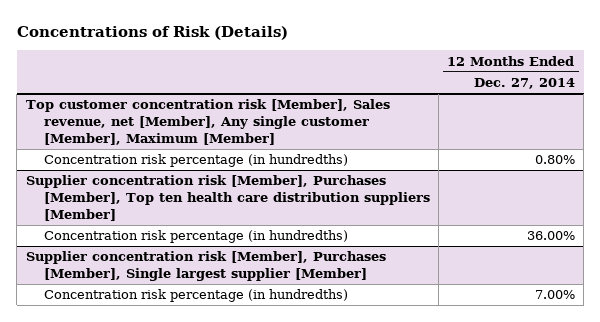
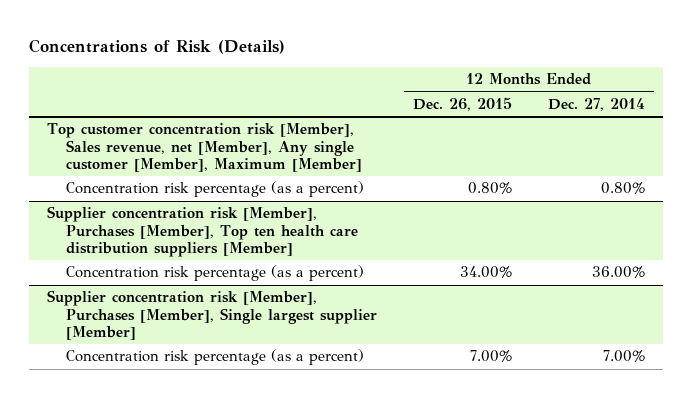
none -> [413,96,513,111] Dec. 26, 2015
[43,154,348,168] Concentration risk percentage (in hundredths) -> [66,181,365,198] Concentration risk percentage (as a percent)
[43,230,348,244] Concentration risk percentage (in hundredths) -> [66,265,365,282] Concentration risk percentage (as a percent)
[43,289,348,303] Concentration risk percentage (in hundredths) -> [66,349,365,366] Concentration risk percentage (as a percent)

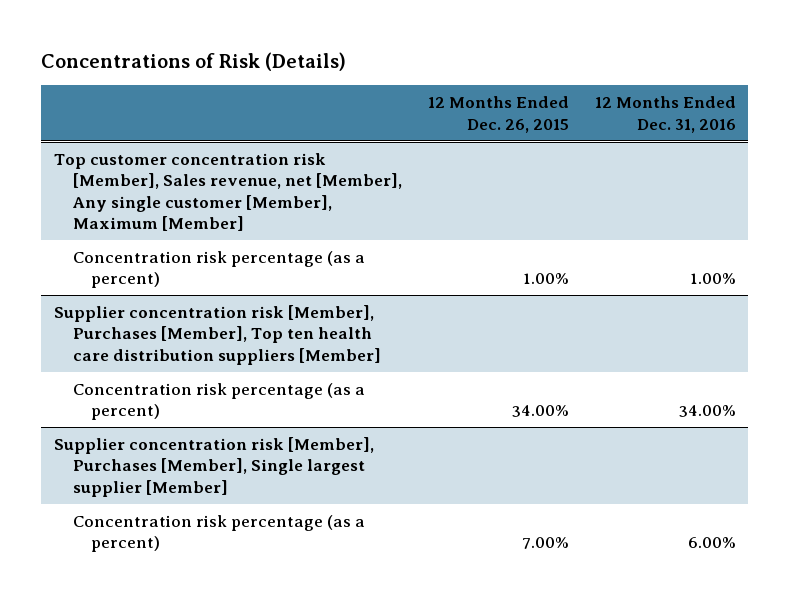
[548,97,646,111] Dec. 27, 2014 -> none
none -> [594,96,736,133] 12 Months Ended Dec. 31, 2016
[468,182,513,195] 0.80% -> [522,273,569,285] 1.00%

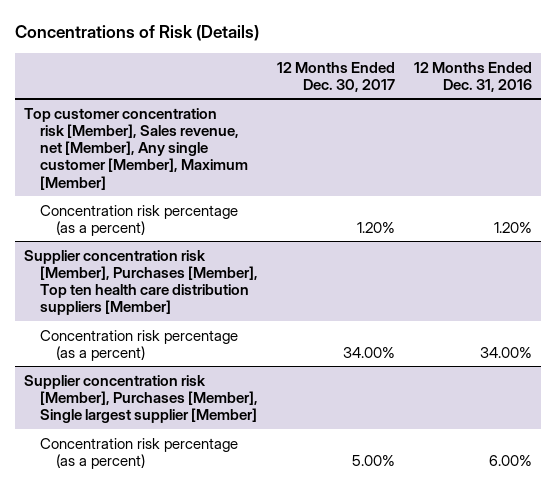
[427,96,569,133] 12 Months Ended Dec. 26, 2015 -> none
none -> [276,61,395,92] 12 Months Ended Dec. 30, 2017
[689,273,736,285] 1.00% -> [493,221,532,233] 1.20%

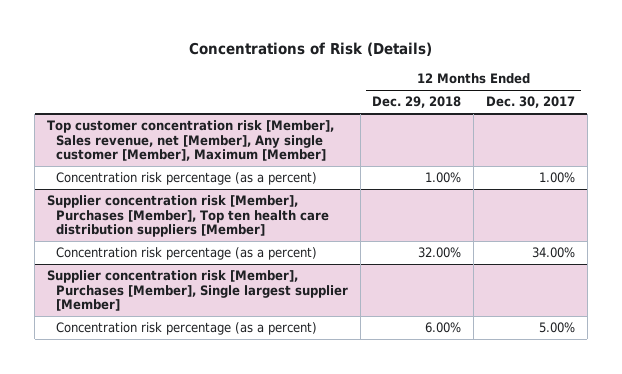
[413,61,532,92] 12 Months Ended Dec. 31, 2016 -> none
none -> [372,96,462,109] Dec. 29, 2018
[356,221,395,233] 1.20% -> [538,172,575,184] 1.00%

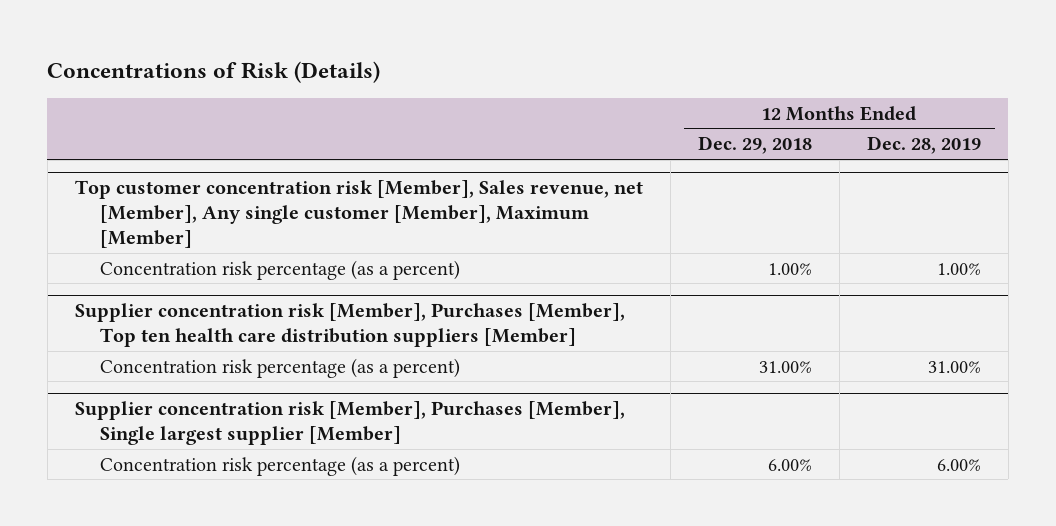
[485,96,575,109] Dec. 30, 2017 -> none
none -> [866,136,981,155] Dec. 28, 2019
[418,247,462,259] 32.00% -> [758,360,812,373] 31.00%

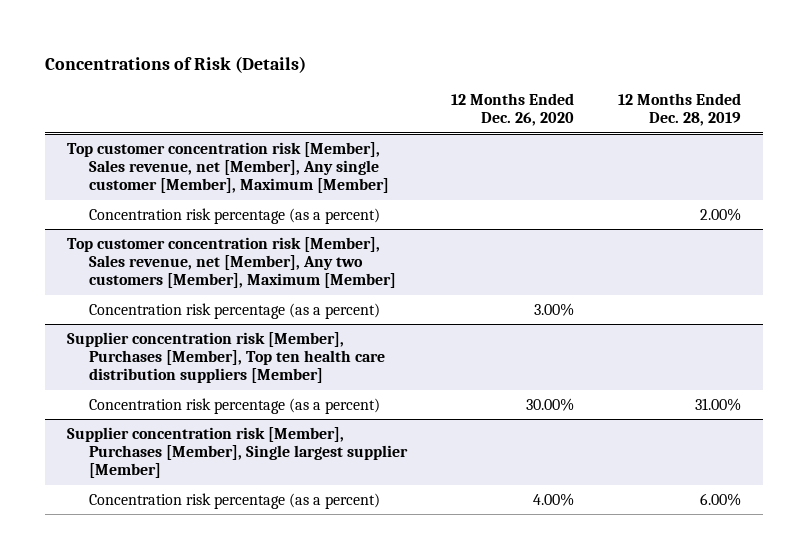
[697,136,812,155] Dec. 29, 2018 -> none
none -> [450,93,574,127] 12 Months Ended Dec. 26, 2020
[936,262,981,275] 1.00% -> [699,207,741,221] 2.00%
none -> [67,236,396,289] Top customer concentration risk [Member], Sales revenue, net [Member], Any two customers [Member], Maximum [Member]
none -> [88,302,380,319] Concentration risk percentage (as a percent)

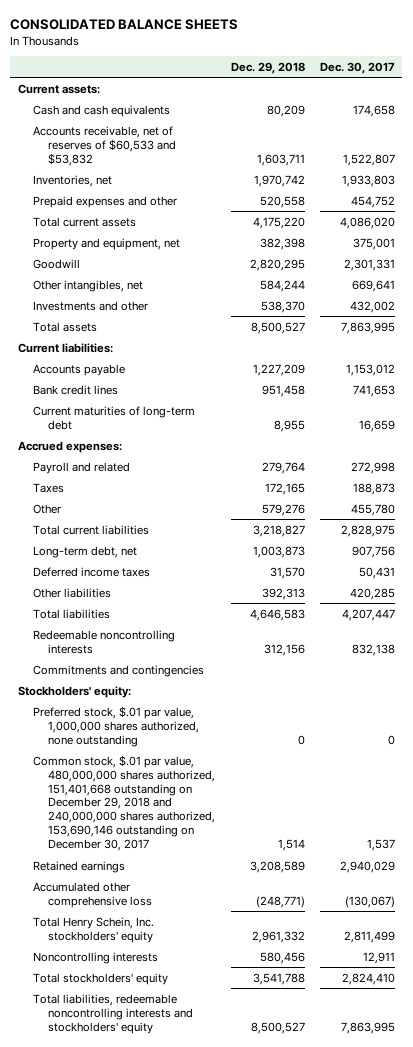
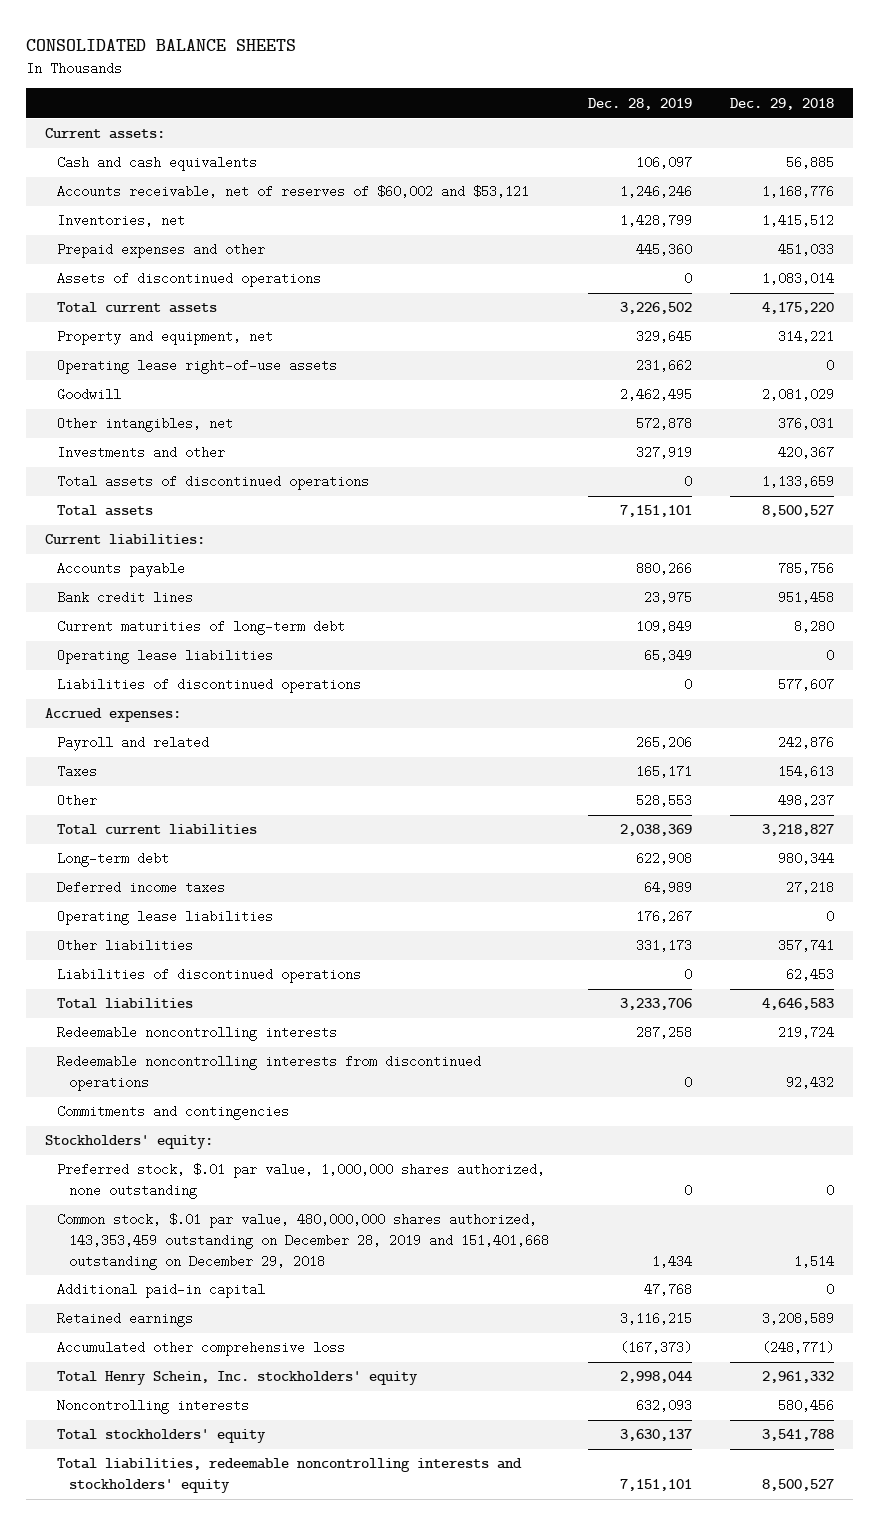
[319,61,395,74] Dec. 30, 2017 -> none
none -> [587,97,692,110] Dec. 28, 2019
[266,104,305,117] 80,209 -> [785,156,834,170] 56,885
[33,125,177,166] Accounts receivable, net of reserves of $60,533 and $53,832 -> [57,185,530,199] Accounts receivable, net of reserves of $60,002 and $53,121
[256,153,305,166] 1,603,711 -> [761,185,834,199] 1,168,776
[253,174,305,187] 1,970,742 -> [761,214,834,228] 1,415,512
[259,195,305,208] 520,558 -> [777,243,834,257] 451,033
none -> [57,272,322,288] Assets of discontinued operations
[259,237,305,250] 382,398 -> [777,330,834,344] 314,221
none -> [57,359,338,375] Operating lease right-of-use assets
[249,258,305,271] 2,820,295 -> [761,388,834,402] 2,081,029
[259,279,305,292] 584,244 -> [777,417,834,431] 376,031
[260,300,305,313] 538,370 -> [777,446,834,460] 420,367
none -> [57,475,370,491] Total assets of discontinued operations
[252,363,305,376] 1,227,209 -> [777,562,834,576] 785,756
[273,419,305,432] 8,955 -> [793,620,834,634] 8,280
none -> [57,649,274,665] Operating lease liabilities
none -> [57,678,362,694] Liabilities of discontinued operations
[261,461,305,474] 279,764 -> [777,736,834,750] 242,876
[264,482,305,495] 172,165 -> [777,765,834,779] 154,613
[261,503,305,516] 579,276 -> [777,794,834,808] 498,237
[33,545,138,558] Long-term debt, net -> [57,852,170,868] Long-term debt
[252,545,305,558] 1,003,873 -> [777,852,834,866] 980,344
[269,566,305,579] 31,570 -> [785,881,834,895] 27,218
none -> [57,910,274,926] Operating lease liabilities
[261,587,305,600] 392,313 -> [777,939,834,953] 357,741
none -> [57,968,362,984] Liabilities of discontinued operations
[263,643,305,656] 312,156 -> [777,1026,834,1040] 219,724
none -> [57,1055,482,1092] Redeemable noncontrolling interests from discontinued operations
[33,754,216,852] Common stock, $.01 par value, 480,000,000 shares authorized, 151,401,668 outstanding on December 29, 2018 and 240,000,000 shares authorized, 153,690,146 outstanding on December 30, 2017 -> [57,1213,550,1270] Common stock, $.01 par value, 480,000,000 shares authorized, 143,353,459 outstanding on December 28, 2019 and 151,401,668 outstanding on December 29, 2018
none -> [57,1283,266,1299] Additional paid-in capital

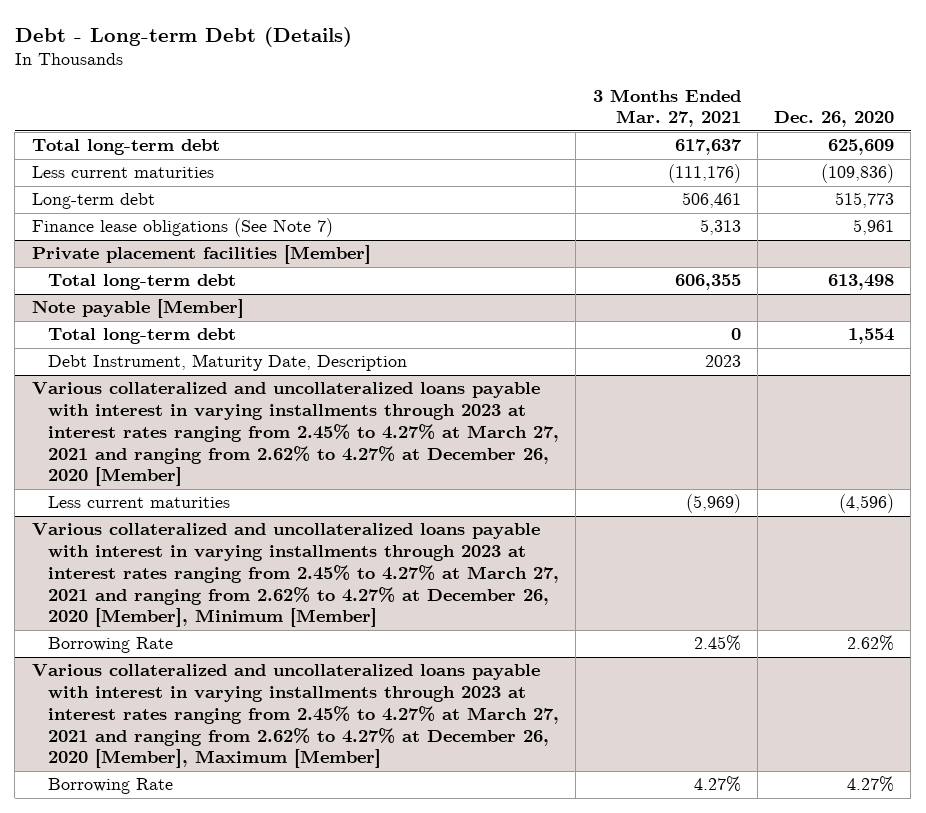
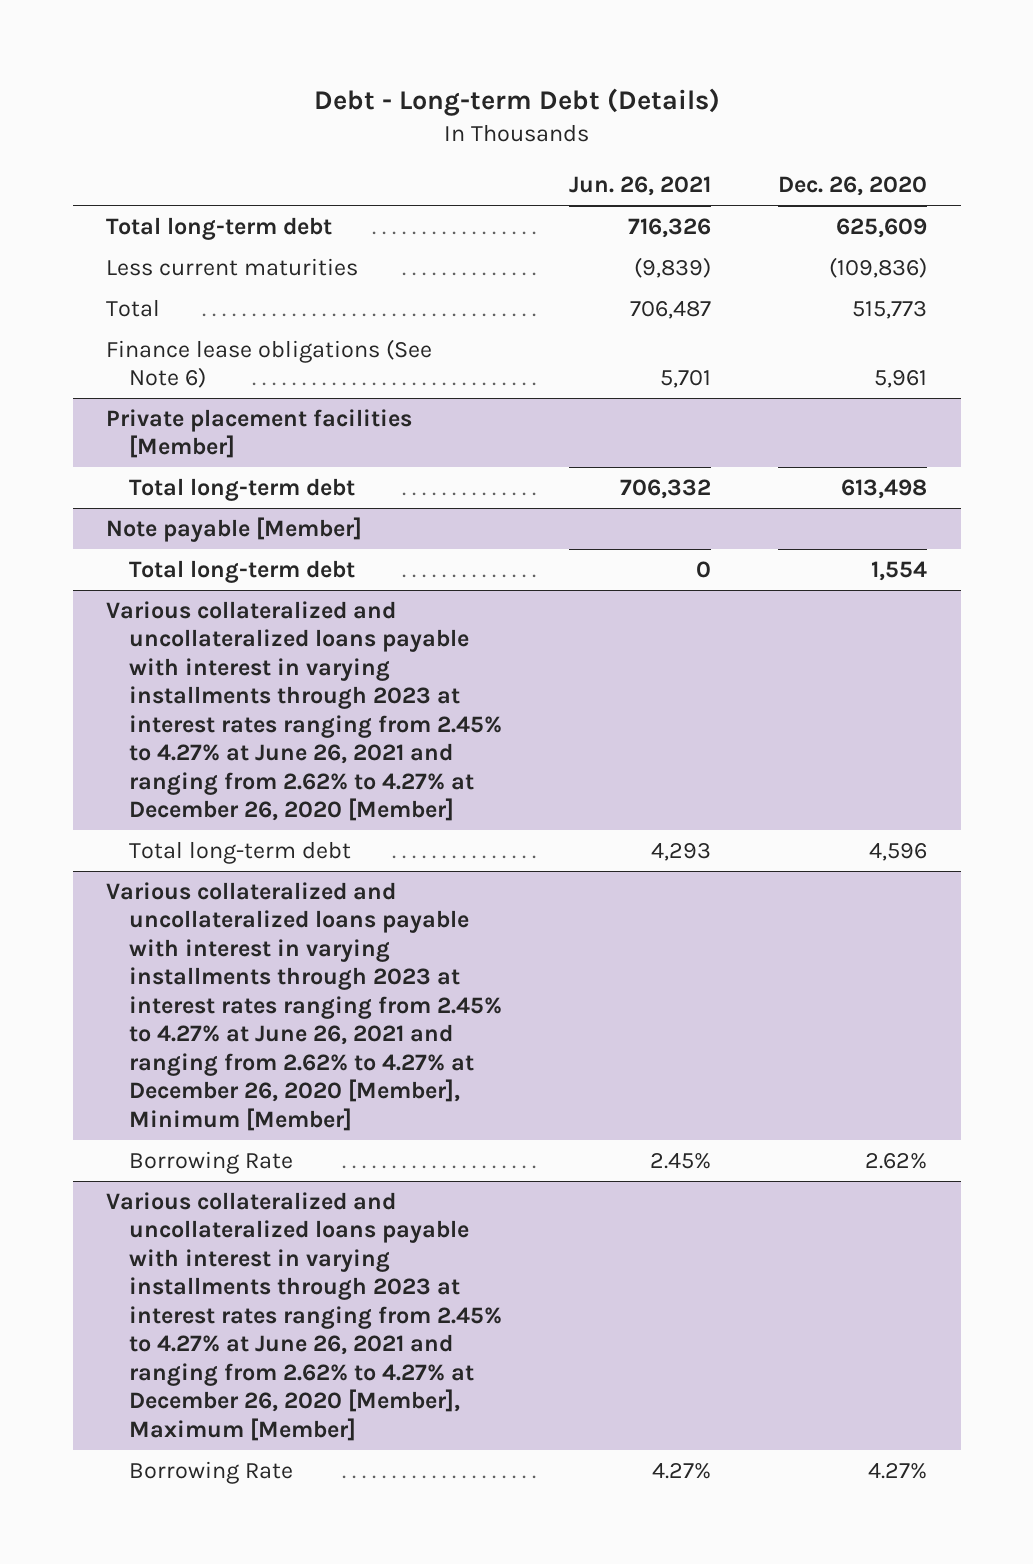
[592,88,741,128] 3 Months Ended Mar. 27, 2021 -> none
none -> [569,176,712,197] Jun. 26, 2021
[31,193,155,210] Long-term debt -> [105,298,160,317] Total
[31,218,333,238] Finance lease obligations (See Note 7) -> [105,338,432,389] Finance lease obligations (See Note 6)
[48,354,408,372] Debt Instrument, Maturity Date, Description -> none
[48,496,231,509] Less current maturities -> none
[31,382,560,487] Various collateralized and uncollateralized loans payable with interest in varying installments through 2023 at interest rates ranging from 2.45% to 4.27% at March 27, 2021 and ranging from 2.62% to 4.27% at December 26, 2020 [Member] -> [105,600,503,822] Various collateralized and uncollateralized loans payable with interest in varying installments through 2023 at interest rates ranging from 2.45% to 4.27% at June 26, 2021 and ranging from 2.62% to 4.27% at December 26, 2020 [Member]
none -> [129,840,352,864] Total long-term debt
[31,523,560,628] Various collateralized and uncollateralized loans payable with interest in varying installments through 2023 at interest rates ranging from 2.45% to 4.27% at March 27, 2021 and ranging from 2.62% to 4.27% at December 26, 2020 [Member], Minimum [Member] -> [105,881,503,1131] Various collateralized and uncollateralized loans payable with interest in varying installments through 2023 at interest rates ranging from 2.45% to 4.27% at June 26, 2021 and ranging from 2.62% to 4.27% at December 26, 2020 [Member], Minimum [Member]
[31,664,560,769] Various collateralized and uncollateralized loans payable with interest in varying installments through 2023 at interest rates ranging from 2.45% to 4.27% at March 27, 2021 and ranging from 2.62% to 4.27% at December 26, 2020 [Member], Maximum [Member] -> [105,1191,503,1441] Various collateralized and uncollateralized loans payable with interest in varying installments through 2023 at interest rates ranging from 2.45% to 4.27% at June 26, 2021 and ranging from 2.62% to 4.27% at December 26, 2020 [Member], Maximum [Member]

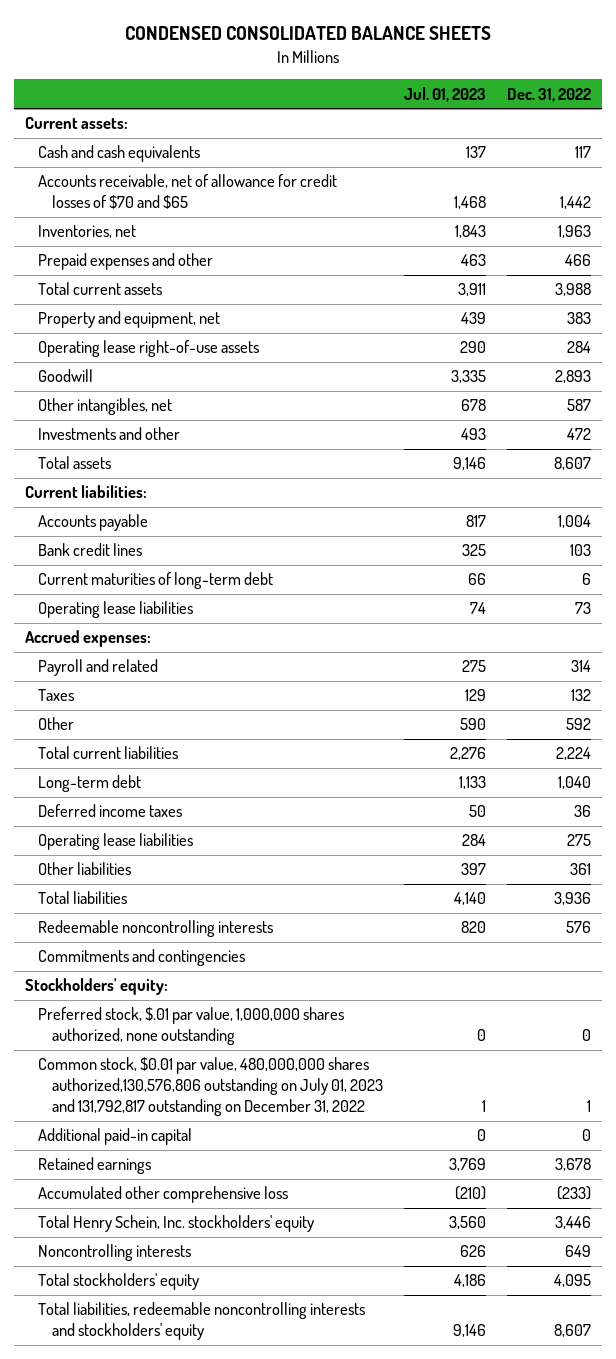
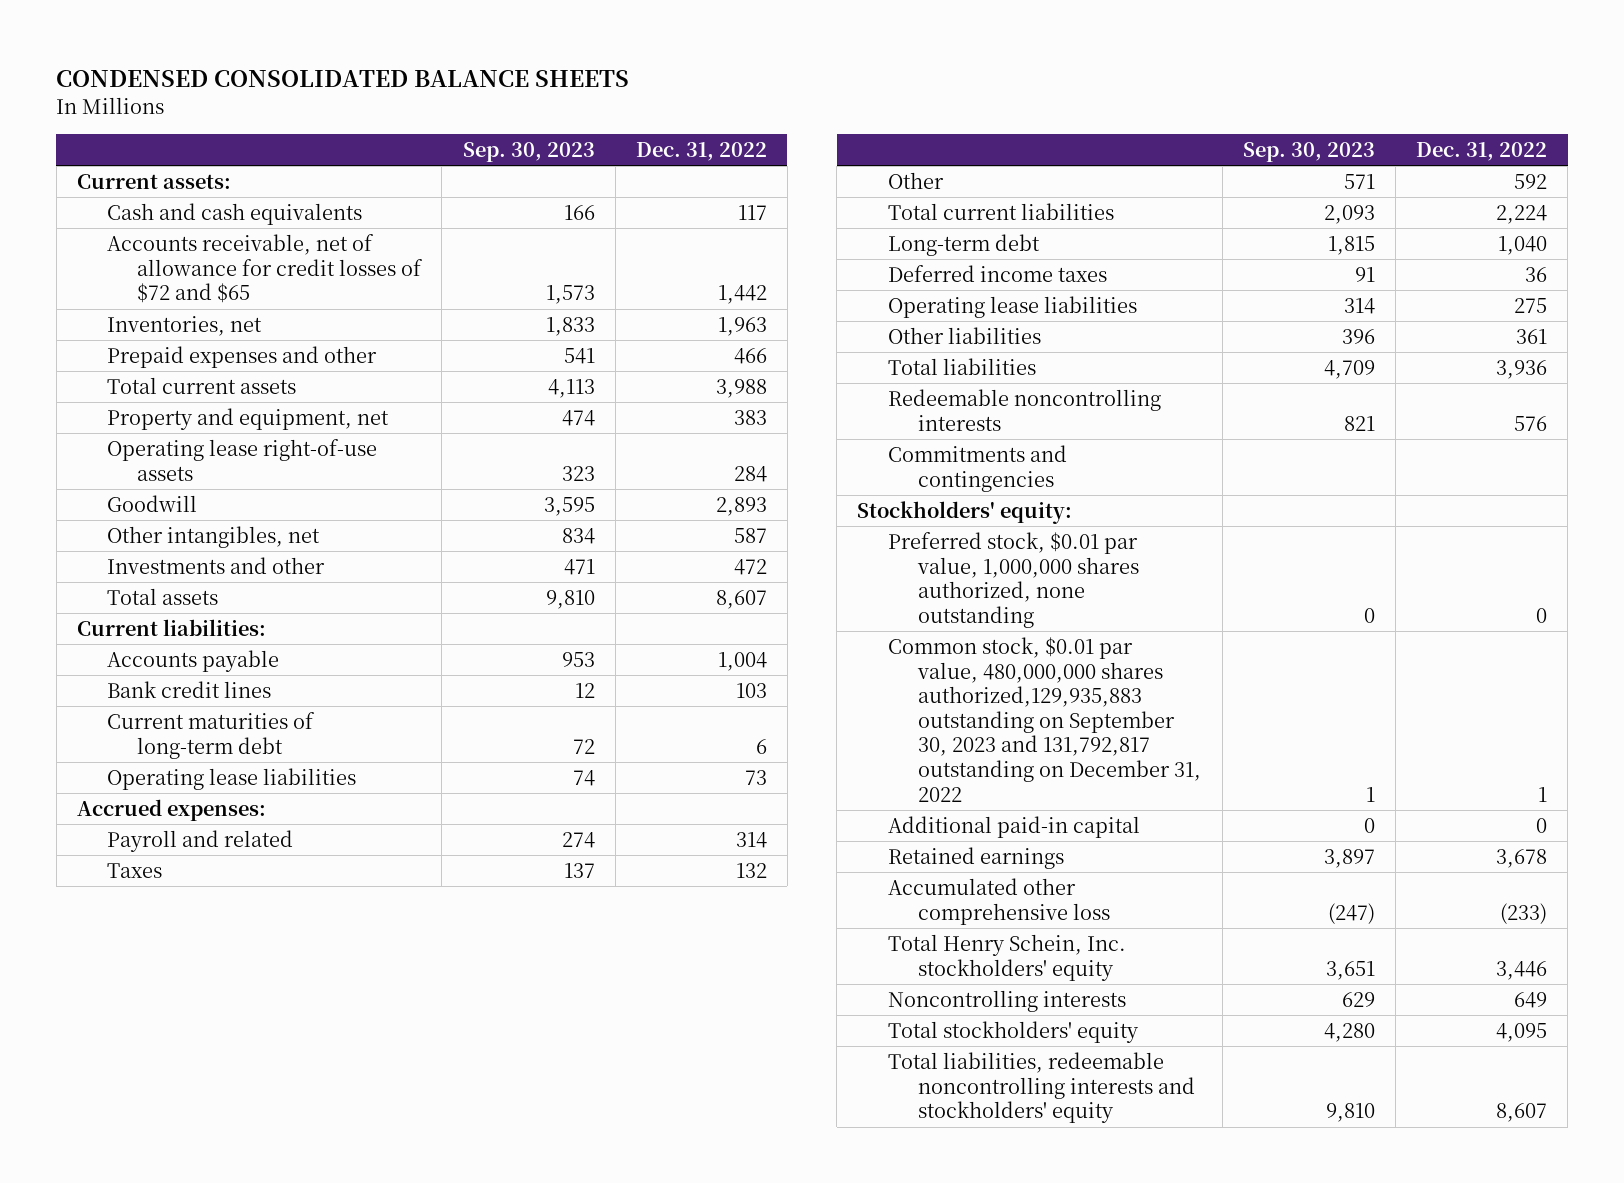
[403,86,486,102] Jul. 01, 2023 -> none
none -> [462,141,595,162] Sep. 30, 2023
[38,174,338,210] Accounts receivable, net of allowance for credit losses of $70 and $65 -> [107,233,424,304] Accounts receivable, net of allowance for credit losses of $72 and $65
[38,1007,345,1046] Preferred stock, $.01 par value, 1,000,000 shares authorized, none outstanding -> [887,531,1139,628] Preferred stock, $0.01 par value, 1,000,000 shares authorized, none outstanding
[38,1057,383,1117] Common stock, $0.01 par value, 480,000,000 shares authorized,130,576,806 outstanding on July 01, 2023 and 131,792,817 outstanding on December 31, 2022 -> [887,636,1201,802] Common stock, $0.01 par value, 480,000,000 shares authorized,129,935,883 outstanding on September 30, 2023 and 131,792,817 outstanding on December 31, 2022

